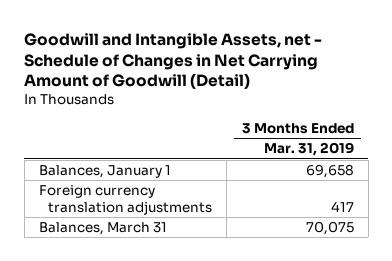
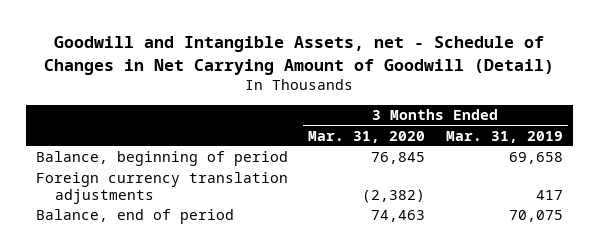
none -> [308,130,426,143] Mar. 31, 2020
[38,165,171,179] Balances, January 1 -> [36,151,289,167] Balance, beginning of period
[38,222,167,236] Balances, March 31 -> [36,209,235,225] Balance, end of period

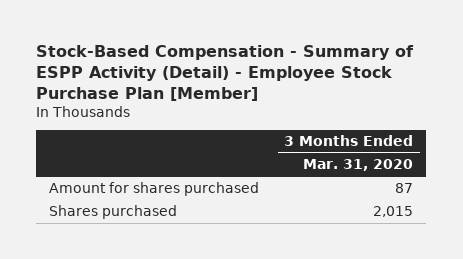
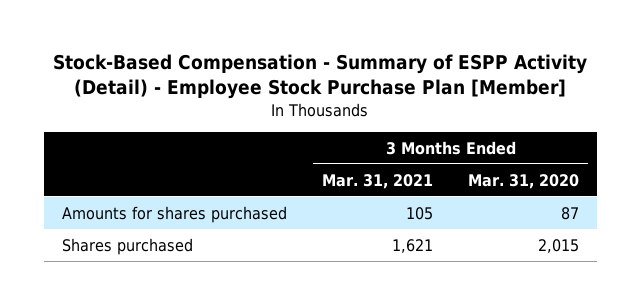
none -> [321,173,433,189] Mar. 31, 2021
[49,182,260,197] Amount for shares purchased -> [61,205,287,223] Amounts for shares purchased

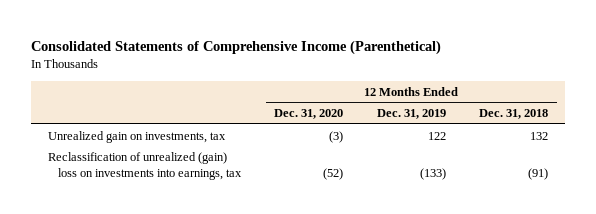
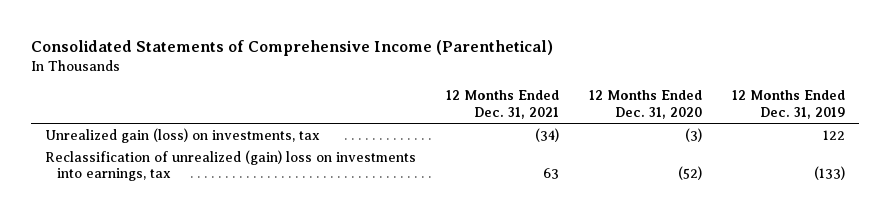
[479,108,549,119] Dec. 31, 2018 -> none
none -> [446,90,560,119] 12 Months Ended Dec. 31, 2021
[47,130,226,143] Unrealized gain on investments, tax -> [45,127,321,143] Unrealized gain (loss) on investments, tax

